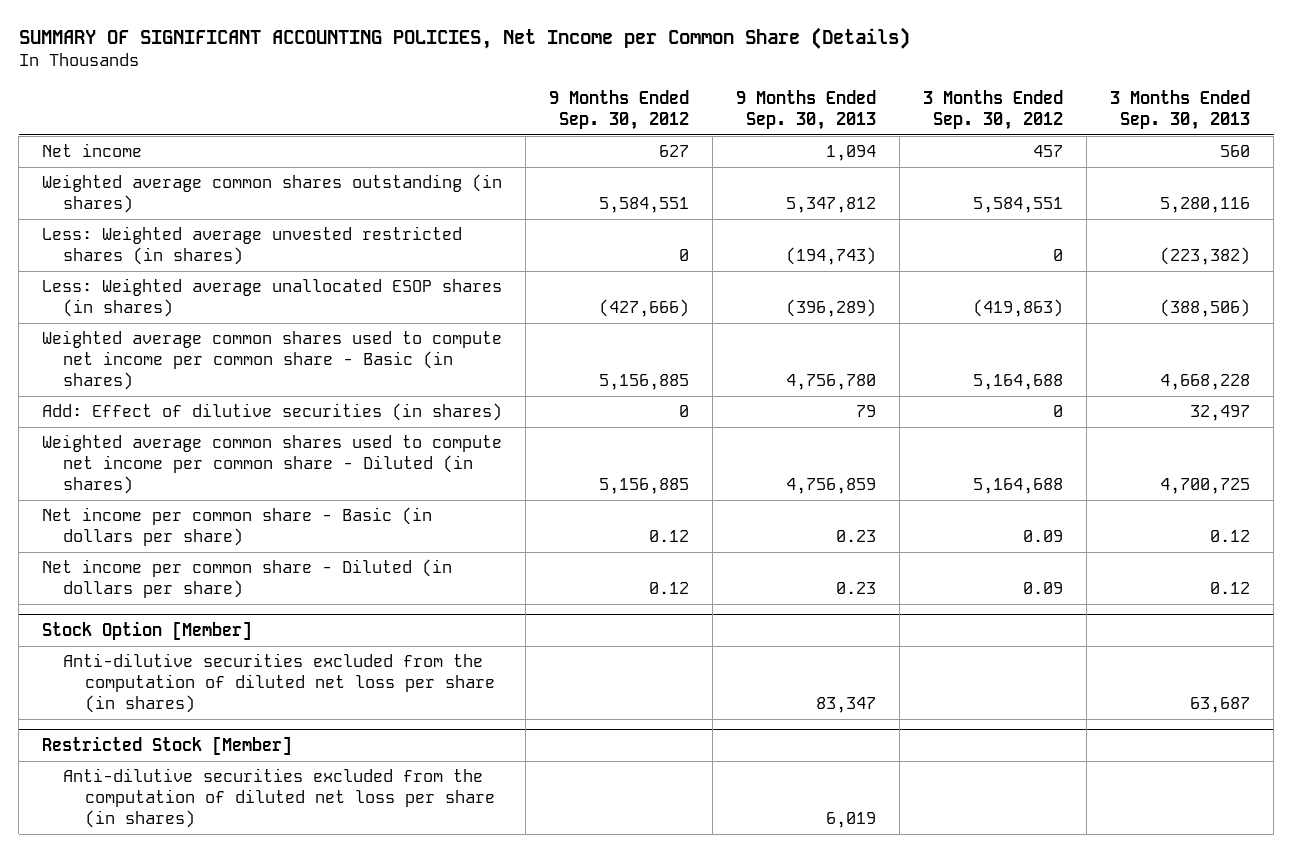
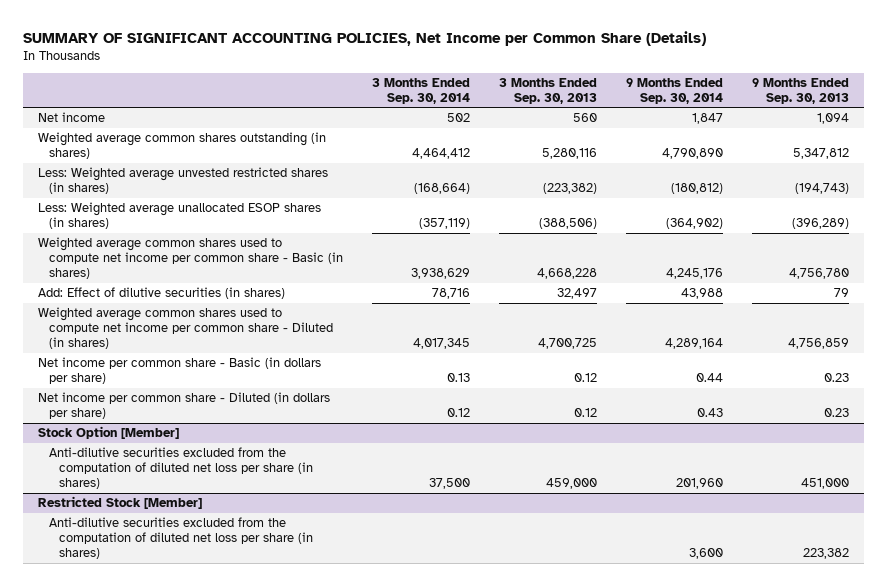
[549,90,690,130] 9 Months Ended Sep. 30, 2012 -> none
[923,90,1064,130] 3 Months Ended Sep. 30, 2012 -> none
none -> [371,77,470,104] 3 Months Ended Sep. 30, 2014
none -> [626,77,724,104] 9 Months Ended Sep. 30, 2014
[816,697,877,714] 83,347 -> [801,478,850,490] 451,000
[1190,697,1251,714] 63,687 -> [545,478,597,490] 459,000
[826,812,877,829] 6,019 -> [803,548,850,560] 223,382

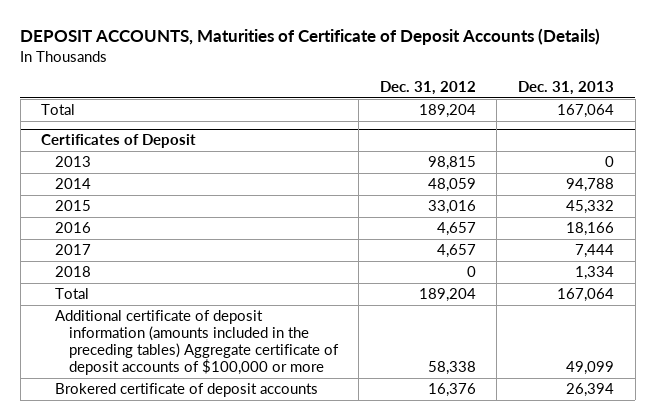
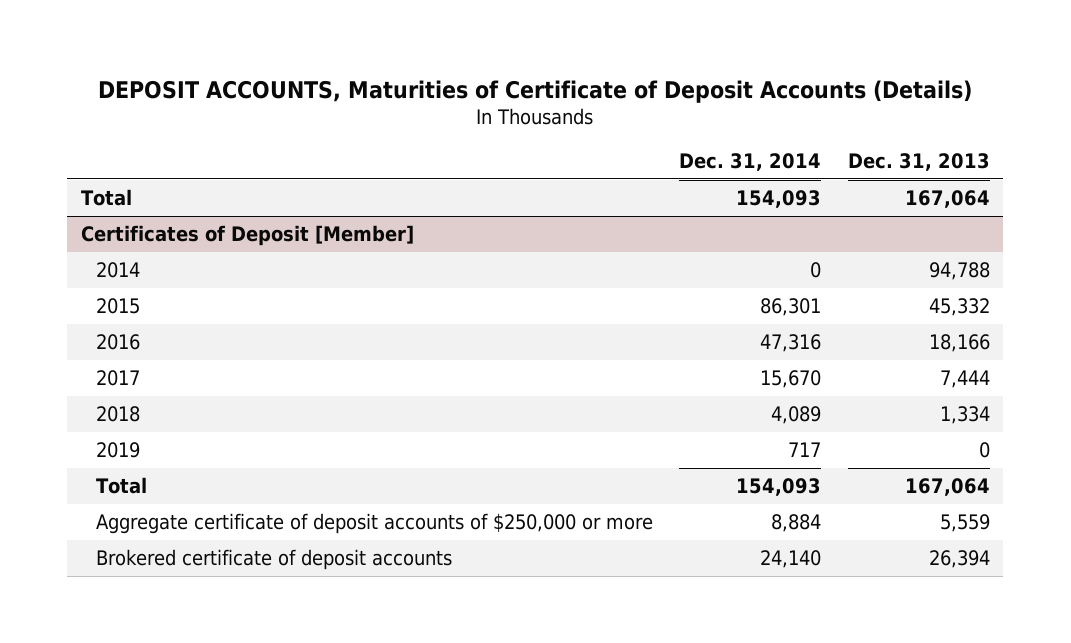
[379,80,476,95] Dec. 31, 2012 -> none
none -> [679,153,822,172] Dec. 31, 2014
[54,155,91,167] 2013 -> none
[41,134,197,149] Certificates of Deposit -> [80,224,414,246] Certificates of Deposit [Member]
none -> [95,441,140,458] 2019
[54,309,339,376] Additional certificate of deposit information (amounts included in the preceding tables) Aggregate certificate of deposit accounts of $100,000 or more -> none
none -> [95,512,653,534] Aggregate certificate of deposit accounts of $250,000 or more

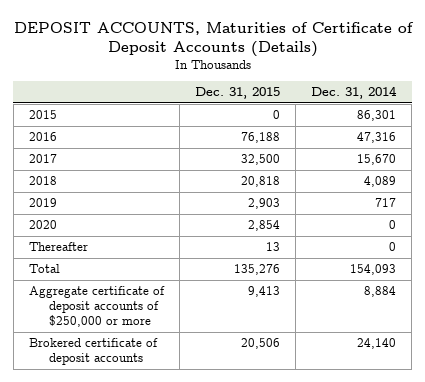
[847,153,990,172] Dec. 31, 2013 -> none
none -> [195,87,281,100] Dec. 31, 2015
[80,188,132,206] Total -> none
[80,224,414,246] Certificates of Deposit [Member] -> none
[95,261,140,278] 2014 -> none
none -> [28,220,57,230] 2020
none -> [28,242,88,252] Thereafter

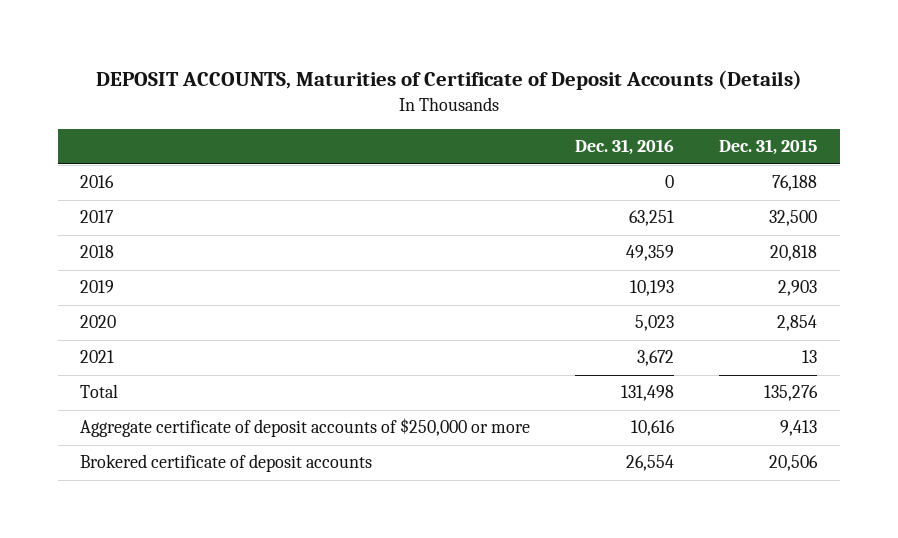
[311,86,398,100] Dec. 31, 2014 -> none
none -> [575,139,675,156] Dec. 31, 2016
[28,110,57,120] 2015 -> none
[28,242,88,252] Thereafter -> none
none -> [80,350,115,364] 2021

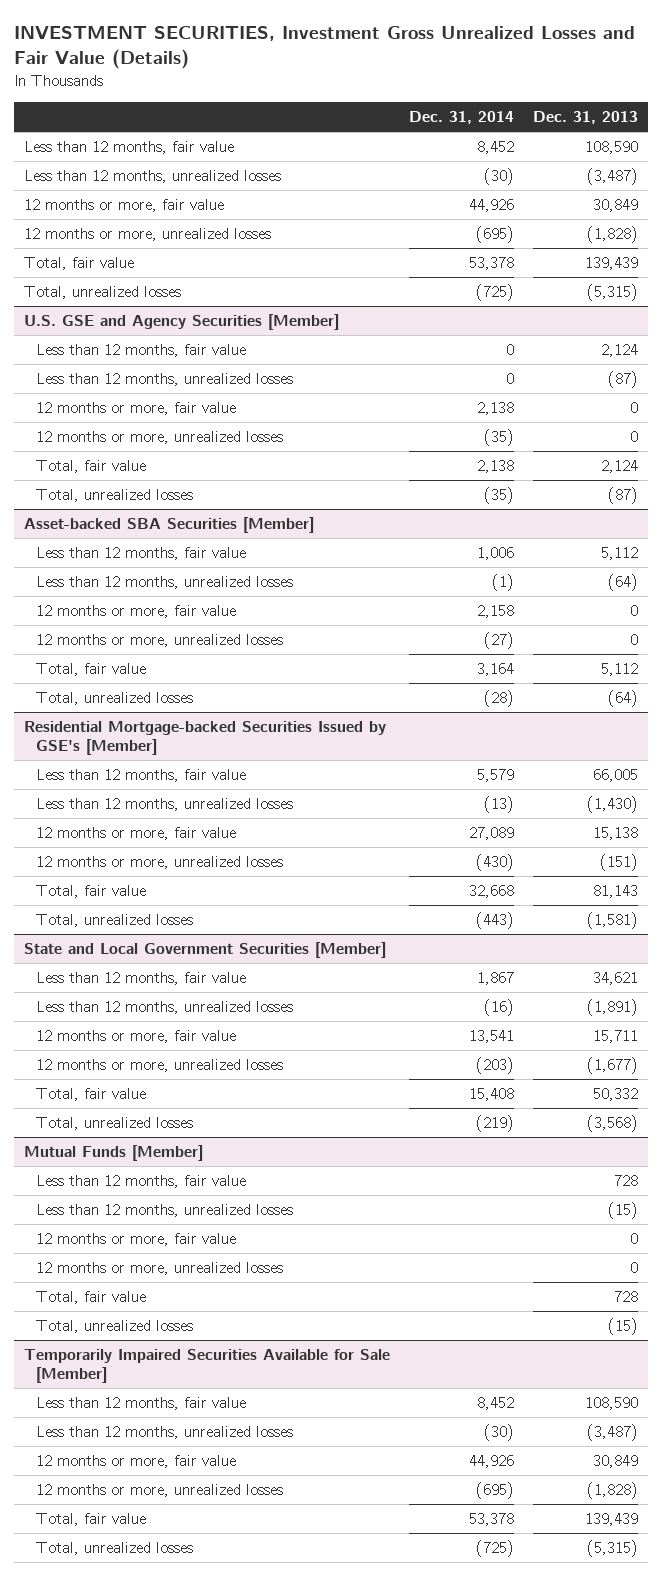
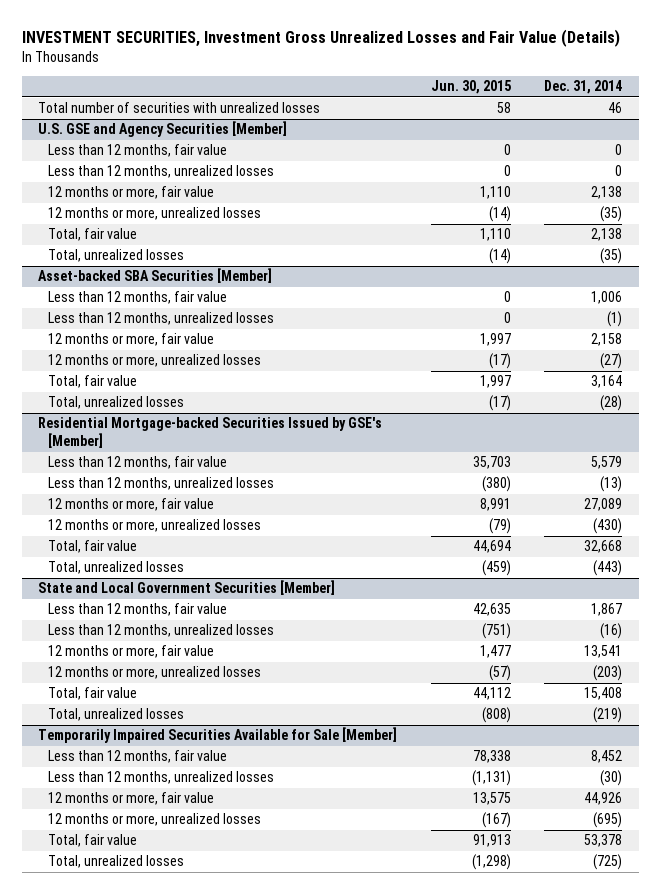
[533,111,639,125] Dec. 31, 2013 -> none
none -> [430,80,511,95] Jun. 30, 2015
[24,141,235,155] Less than 12 months, fair value -> none
[24,170,282,184] Less than 12 months, unrealized losses -> none
[24,199,225,213] 12 months or more, fair value -> none
[24,228,272,242] 12 months or more, unrealized losses -> none
[24,257,135,271] Total, fair value -> none
[24,286,182,300] Total, unrealized losses -> none
none -> [38,102,321,114] Total number of securities with unrealized losses
[24,1145,204,1162] Mutual Funds [Member] -> none
[35,1175,246,1189] Less than 12 months, fair value -> none
[35,1204,293,1218] Less than 12 months, unrealized losses -> none
[35,1233,236,1247] 12 months or more, fair value -> none
[35,1262,283,1276] 12 months or more, unrealized losses -> none
[35,1291,146,1305] Total, fair value -> none
[35,1320,193,1334] Total, unrealized losses -> none

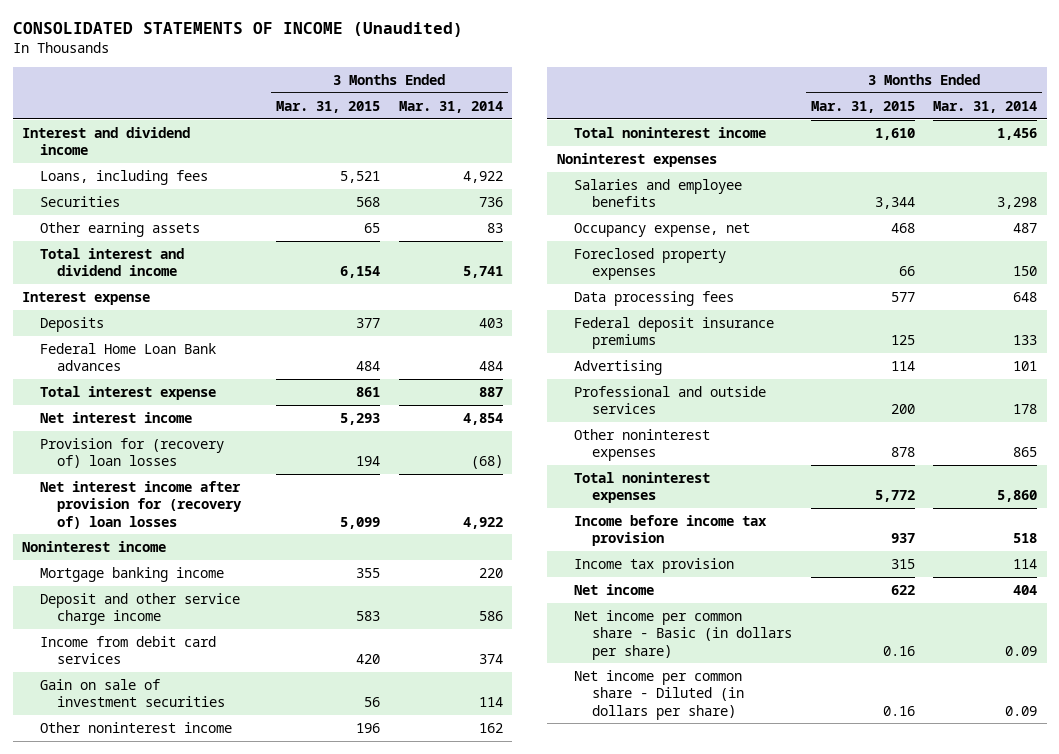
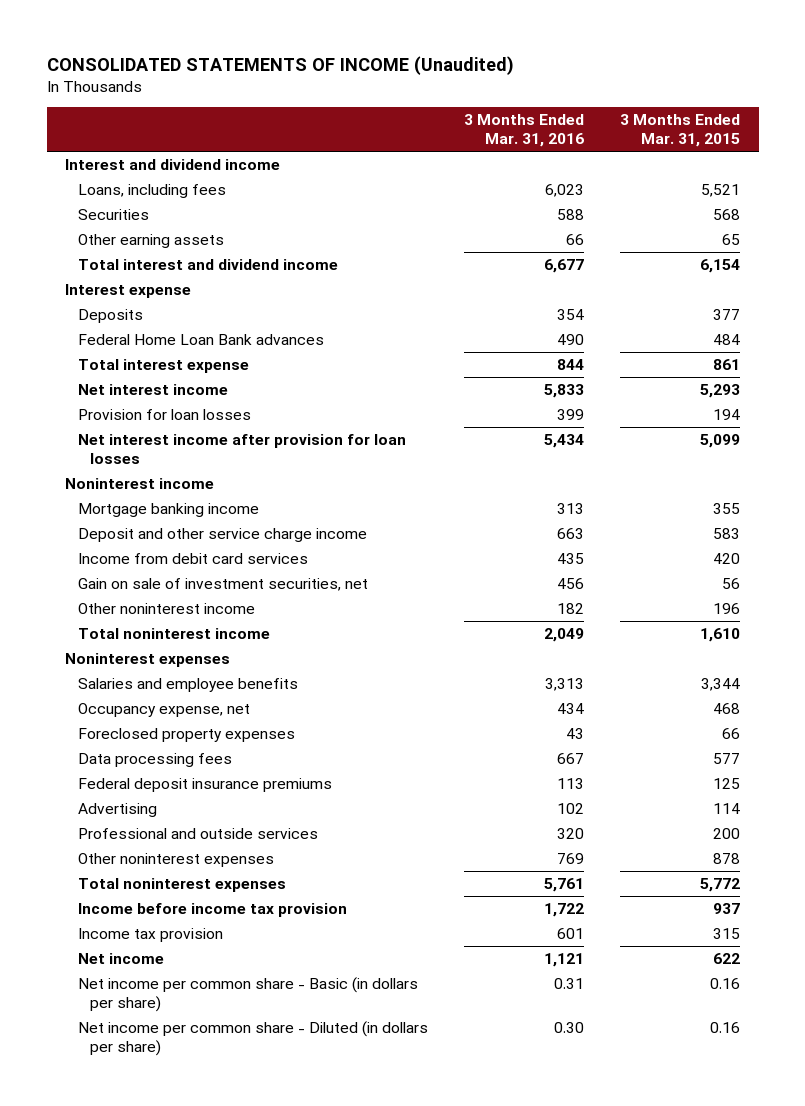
[398,100,503,113] Mar. 31, 2014 -> none
none -> [463,113,584,148] 3 Months Ended Mar. 31, 2016
[39,437,224,469] Provision for (recovery of) loan losses -> [77,408,251,420] Provision for loan losses
[39,480,243,529] Net interest income after provision for (recovery of) loan losses -> [77,433,406,465] Net interest income after provision for loan losses
[39,678,226,708] Gain on sale of investment securities -> [77,577,368,591] Gain on sale of investment securities, net

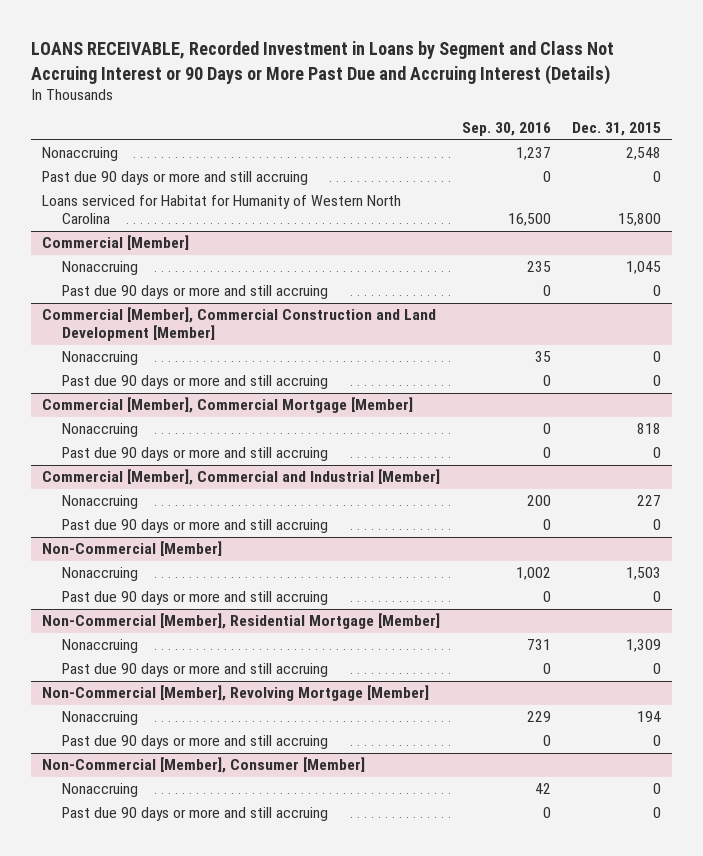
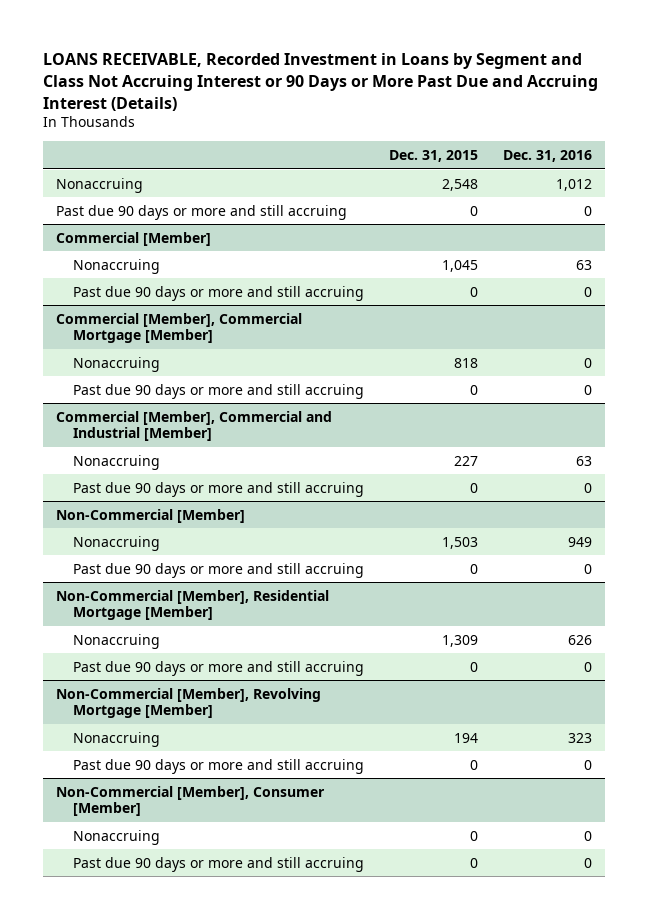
[461,122,551,137] Sep. 30, 2016 -> none
none -> [503,150,593,163] Dec. 31, 2016
[42,195,402,225] Loans serviced for Habitat for Humanity of Western North Carolina -> none
[42,307,437,342] Commercial [Member], Commercial Construction and Land Development [Member] -> none
[62,351,139,366] Nonaccruing -> none
[62,375,329,390] Past due 90 days or more and still accruing -> none

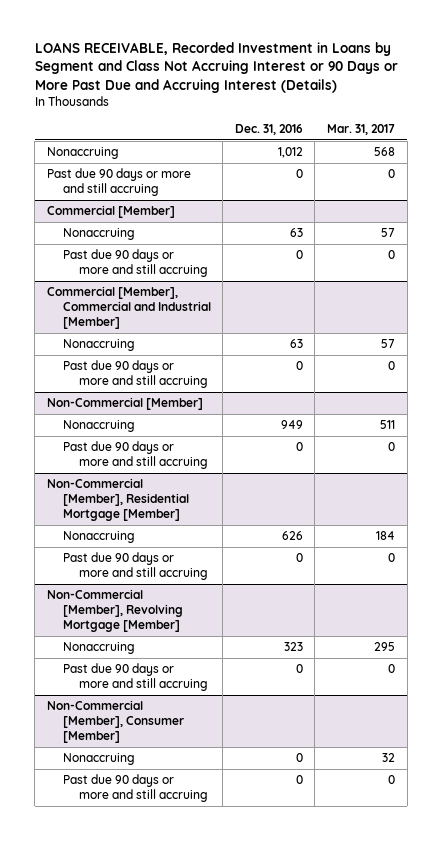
[389,150,479,163] Dec. 31, 2015 -> none
none -> [327,123,396,135] Mar. 31, 2017
[55,312,302,343] Commercial [Member], Commercial Mortgage [Member] -> none
[73,356,161,372] Nonaccruing -> none
[73,383,365,399] Past due 90 days or more and still accruing -> none

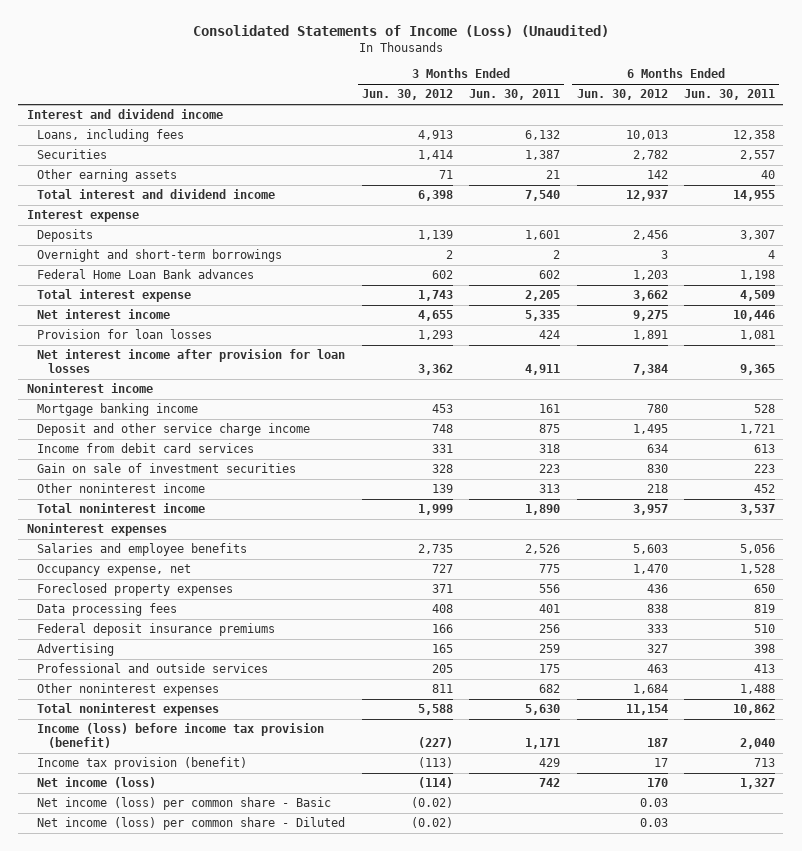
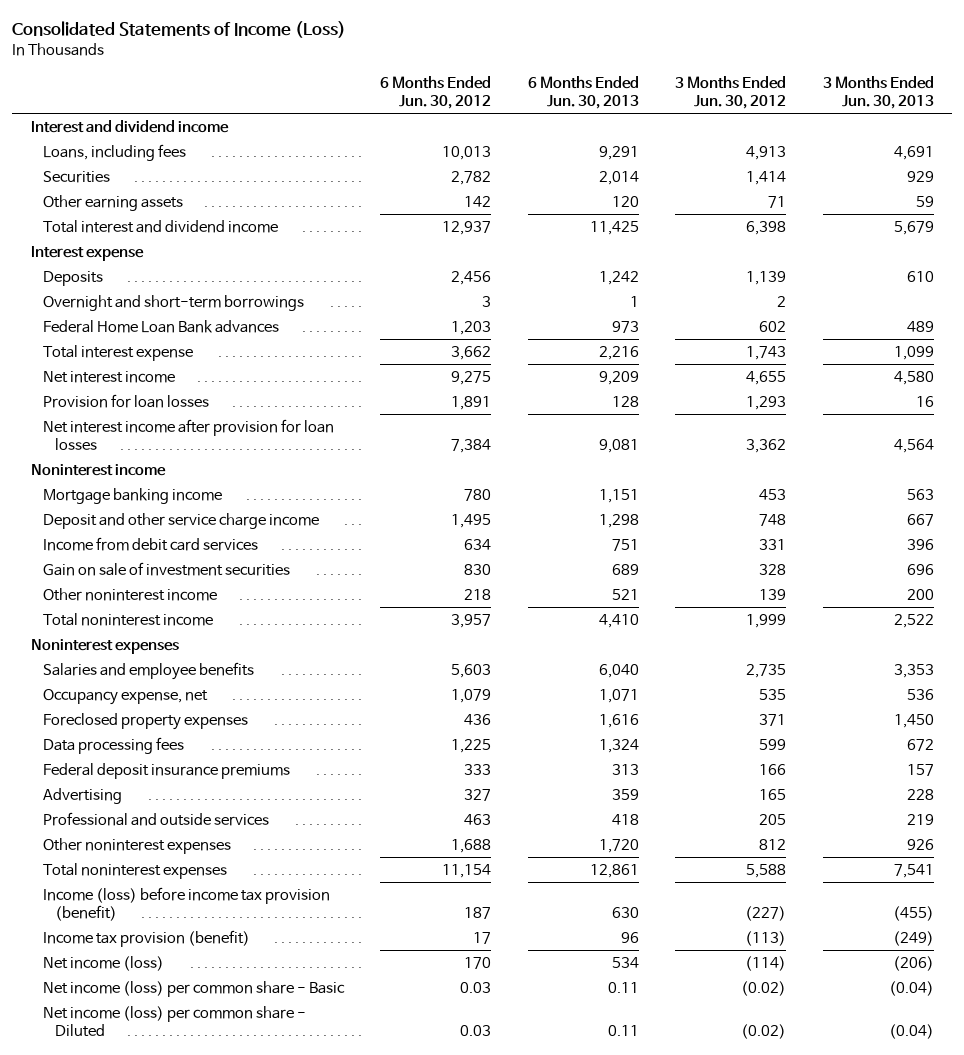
[192,25,609,38] Consolidated Statements of Income (Loss) (Unaudited) -> [12,21,347,39] Consolidated Statements of Income (Loss)
[469,89,561,101] Jun. 30, 2011 -> none
[684,89,776,101] Jun. 30, 2011 -> none
none -> [527,76,639,109] 6 Months Ended Jun. 30, 2013
none -> [822,76,934,109] 3 Months Ended Jun. 30, 2013
[431,564,453,574] 727 -> [759,689,787,701] 535
[632,564,668,575] 1,470 -> [451,689,492,704] 1,079
[431,604,453,614] 408 -> [759,739,787,751] 599
[646,604,668,614] 838 -> [451,739,492,754] 1,225
[431,684,453,694] 811 -> [759,839,787,851] 812
[632,684,668,695] 1,684 -> [451,839,492,854] 1,688

